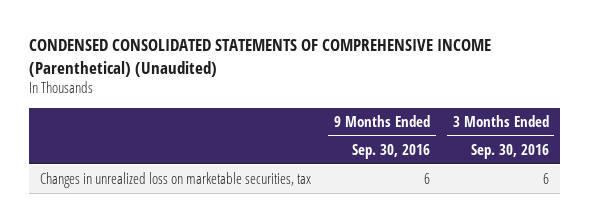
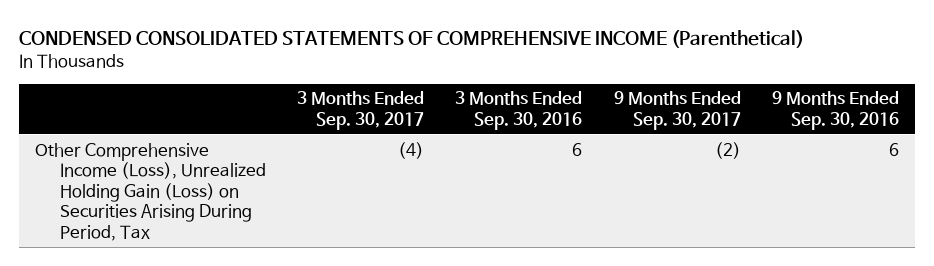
[28,39,491,77] CONDENSED CONSOLIDATED STATEMENTS OF COMPREHENSIVE INCOME (Parenthetical) (Unaudited) -> [18,29,804,48] CONDENSED CONSOLIDATED STATEMENTS OF COMPREHENSIVE INCOME (Parenthetical)
none -> [296,91,424,130] 3 Months Ended Sep. 30, 2017
none -> [613,91,741,130] 9 Months Ended Sep. 30, 2017
[40,172,312,189] Changes in unrealized loss on marketable securities, tax -> [34,142,266,241] Other Comprehensive Income (Loss), Unrealized Holding Gain (Loss) on Securities Arising During Period, Tax

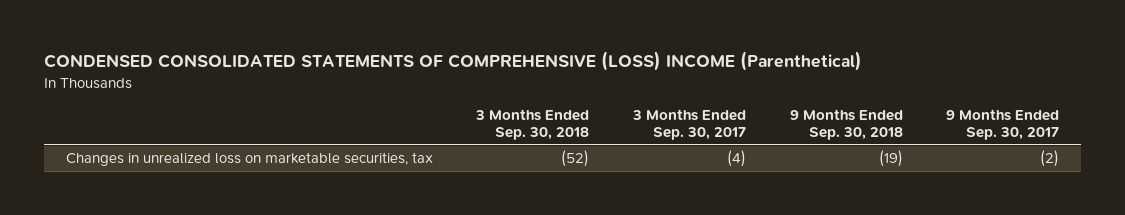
[18,29,804,48] CONDENSED CONSOLIDATED STATEMENTS OF COMPREHENSIVE INCOME (Parenthetical) -> [43,51,862,72] CONDENSED CONSOLIDATED STATEMENTS OF COMPREHENSIVE (LOSS) INCOME (Parenthetical)
[455,91,583,130] 3 Months Ended Sep. 30, 2016 -> none
[772,91,900,130] 9 Months Ended Sep. 30, 2016 -> none
none -> [475,108,590,141] 3 Months Ended Sep. 30, 2018
none -> [789,108,903,141] 9 Months Ended Sep. 30, 2018
[34,142,266,241] Other Comprehensive Income (Loss), Unrealized Holding Gain (Loss) on Securities Arising During Period, Tax -> [65,152,433,167] Changes in unrealized loss on marketable securities, tax

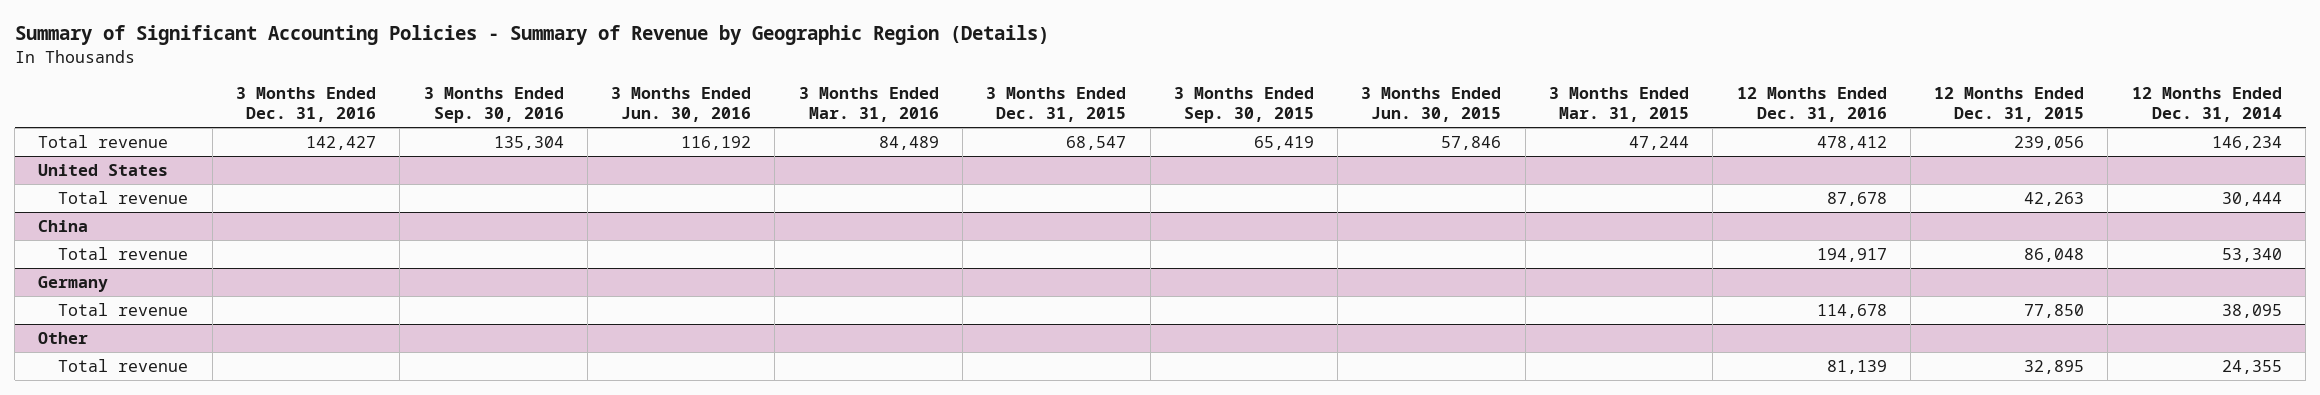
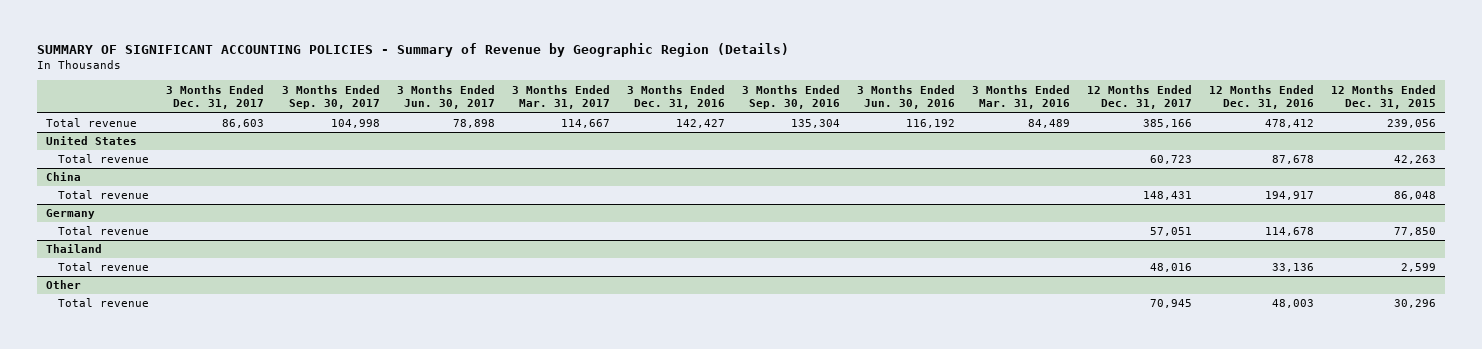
[14,25,1049,46] Summary of Significant Accounting Policies - Summary of Revenue by Geographic Region (Details) -> [37,43,790,58] SUMMARY OF SIGNIFICANT ACCOUNTING POLICIES - Summary of Revenue by Geographic Region (Details)
[986,87,1127,123] 3 Months Ended Dec. 31, 2015 -> none
[1173,87,1314,124] 3 Months Ended Sep. 30, 2015 -> none
[1361,87,1502,123] 3 Months Ended Jun. 30, 2015 -> none
[1548,87,1689,123] 3 Months Ended Mar. 31, 2015 -> none
[2131,87,2282,123] 12 Months Ended Dec. 31, 2014 -> none
none -> [166,84,265,110] 3 Months Ended Dec. 31, 2017
none -> [281,84,380,110] 3 Months Ended Sep. 30, 2017
none -> [396,84,495,110] 3 Months Ended Jun. 30, 2017
none -> [511,84,610,110] 3 Months Ended Mar. 31, 2017
none -> [1087,84,1193,110] 12 Months Ended Dec. 31, 2017
none -> [45,244,102,254] Thailand
none -> [58,262,150,272] Total revenue
[1826,359,1887,374] 81,139 -> [1272,299,1315,309] 48,003
[2024,359,2085,374] 32,895 -> [1394,299,1437,309] 30,296

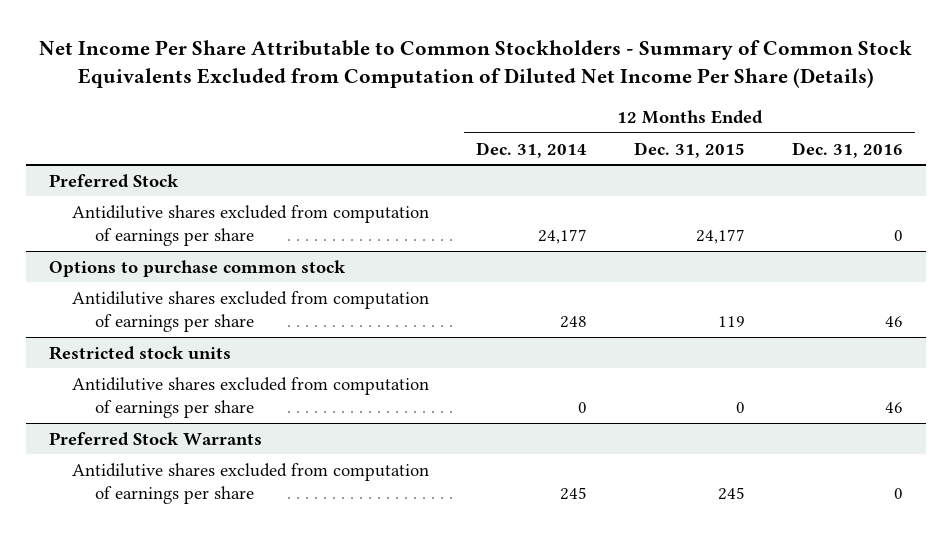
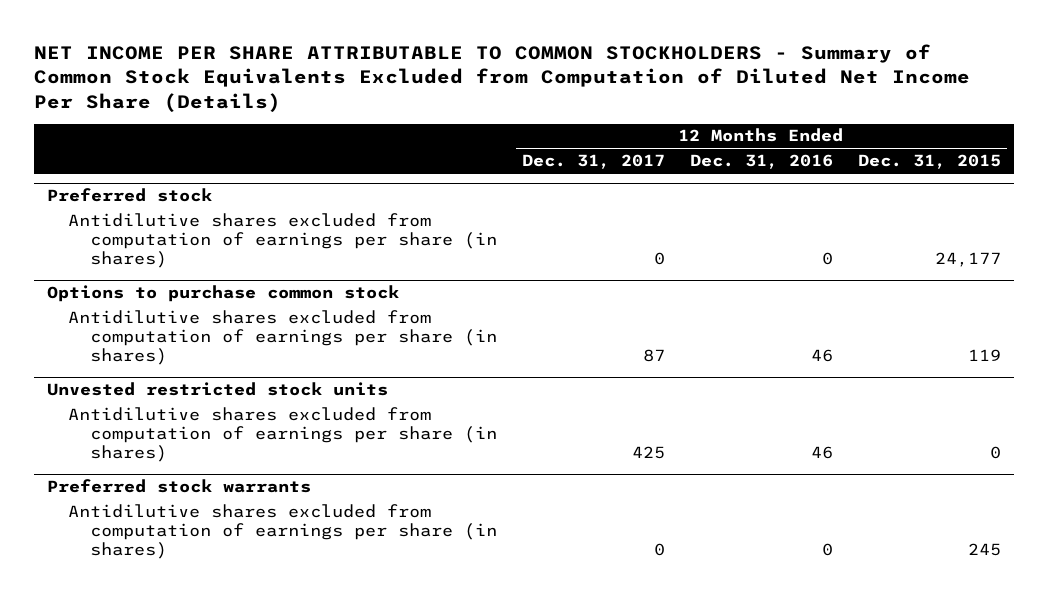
[39,39,913,89] Net Income Per Share Attributable to Common Stockholders - Summary of Common Stock Equivalents Excluded from Computation of Diluted Net Income Per Share (Details) -> [34,43,971,112] NET INCOME PER SHARE ATTRIBUTABLE TO COMMON STOCKHOLDERS - Summary of Common Stock Equivalents Excluded from Computation of Diluted Net Income Per Share (Details)
[476,141,588,158] Dec. 31, 2014 -> none
none -> [521,154,665,170] Dec. 31, 2017
[49,173,180,188] Preferred Stock -> [46,188,212,203] Preferred stock
[72,204,430,247] Antidilutive shares excluded from computation of earnings per share -> [68,212,497,269] Antidilutive shares excluded from computation of earnings per share (in shares)
[72,290,430,333] Antidilutive shares excluded from computation of earnings per share -> [68,309,497,366] Antidilutive shares excluded from computation of earnings per share (in shares)
[49,345,232,360] Restricted stock units -> [46,382,388,397] Unvested restricted stock units
[72,376,430,419] Antidilutive shares excluded from computation of earnings per share -> [68,406,497,463] Antidilutive shares excluded from computation of earnings per share (in shares)
[49,431,263,446] Preferred Stock Warrants -> [46,479,311,494] Preferred stock warrants
[72,462,430,505] Antidilutive shares excluded from computation of earnings per share -> [68,503,497,560] Antidilutive shares excluded from computation of earnings per share (in shares)

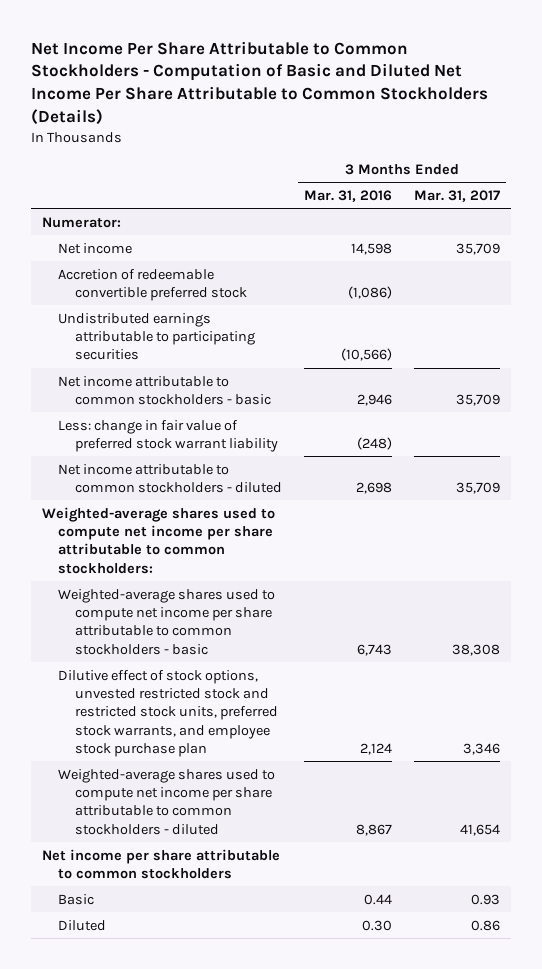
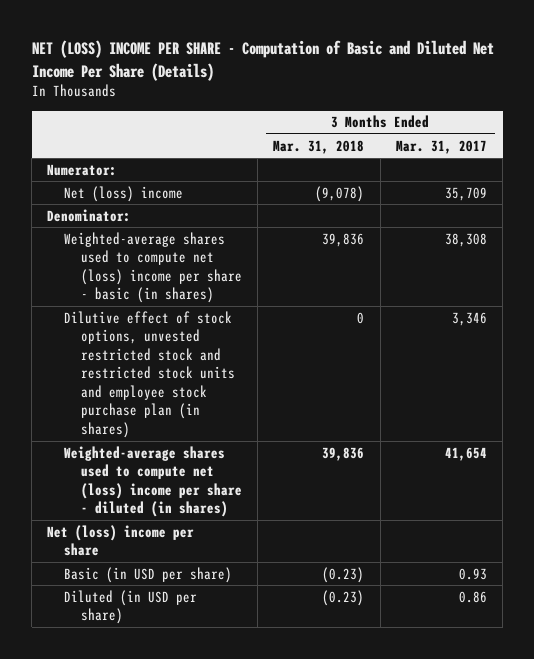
[30,40,488,125] Net Income Per Share Attributable to Common Stockholders - Computation of Basic and Diluted Net Income Per Share Attributable to Common Stockholders (Details) -> [31,40,494,81] NET (LOSS) INCOME PER SHARE - Computation of Basic and Diluted Net Income Per Share (Details)
[303,189,392,202] Mar. 31, 2016 -> none
none -> [273,139,365,154] Mar. 31, 2018
[58,268,247,301] Accretion of redeemable convertible preferred stock -> none
[58,312,255,361] Undistributed earnings attributable to participating securities -> none
[58,375,271,405] Net income attributable to common stockholders - basic -> none
[58,419,278,452] Less: change in fair value of preferred stock warrant liability -> none
[58,463,282,493] Net income attributable to common stockholders - diluted -> none
[58,242,133,254] Net income -> [64,185,184,202] Net (loss) income
[41,506,275,574] Weighted-average shares used to compute net income per share attributable to common stockholders: -> [47,208,132,222] Denominator:
[58,588,276,655] Weighted-average shares used to compute net income per share attributable to common stockholders - basic -> [64,231,243,304] Weighted-average shares used to compute net (loss) income per share - basic (in shares)
[58,669,278,758] Dilutive effect of stock options, unvested restricted stock and restricted stock units, preferred stock warrants, and employee stock purchase plan -> [64,310,236,438] Dilutive effect of stock options, unvested restricted stock and restricted stock units and employee stock purchase plan (in shares)
[58,768,276,835] Weighted-average shares used to compute net income per share attributable to common stockholders - diluted -> [64,445,243,518] Weighted-average shares used to compute net (loss) income per share - diluted (in shares)
[41,848,280,879] Net income per share attributable to common stockholders -> [47,524,195,557] Net (loss) income per share
[58,893,95,905] Basic -> [64,566,233,583] Basic (in USD per share)
[58,919,107,931] Diluted -> [64,589,198,625] Diluted (in USD per share)

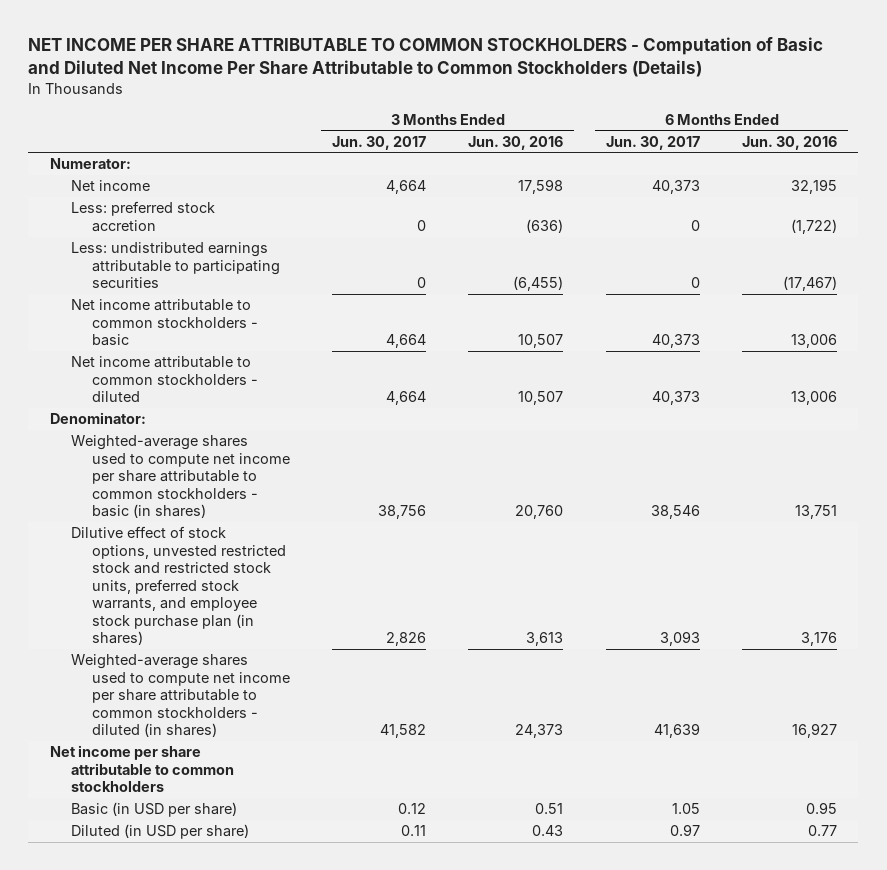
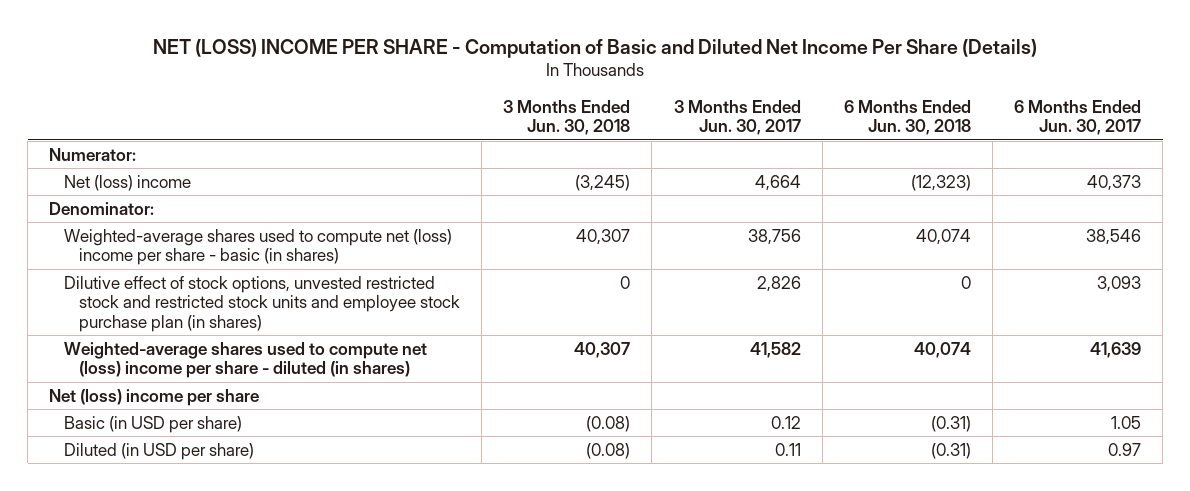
[28,37,824,77] NET INCOME PER SHARE ATTRIBUTABLE TO COMMON STOCKHOLDERS - Computation of Basic and Diluted Net Income Per Share Attributable to Common Stockholders (Details) -> [153,38,1038,58] NET (LOSS) INCOME PER SHARE - Computation of Basic and Diluted Net Income Per Share (Details)
[468,135,564,150] Jun. 30, 2016 -> none
[742,135,838,150] Jun. 30, 2016 -> none
none -> [503,99,631,136] 3 Months Ended Jun. 30, 2018
none -> [843,99,971,136] 6 Months Ended Jun. 30, 2018
[70,201,215,232] Less: preferred stock accretion -> none
[70,242,280,289] Less: undistributed earnings attributable to participating securities -> none
[70,299,258,347] Net income attributable to common stockholders - basic -> none
[70,356,258,403] Net income attributable to common stockholders - diluted -> none
[70,180,150,192] Net income -> [64,174,192,191] Net (loss) income
[70,435,290,519] Weighted-average shares used to compute net income per share attributable to common stockholders - basic (in shares) -> [64,228,453,266] Weighted-average shares used to compute net (loss) income per share - basic (in shares)
[70,526,286,646] Dilutive effect of stock options, unvested restricted stock and restricted stock units, preferred stock warrants, and employee stock purchase plan (in shares) -> [64,275,461,332] Dilutive effect of stock options, unvested restricted stock and restricted stock units and employee stock purchase plan (in shares)
[70,654,290,738] Weighted-average shares used to compute net income per share attributable to common stockholders - diluted (in shares) -> [64,341,428,379] Weighted-average shares used to compute net (loss) income per share - diluted (in shares)
[49,745,234,793] Net income per share attributable to common stockholders -> [49,388,260,406] Net (loss) income per share

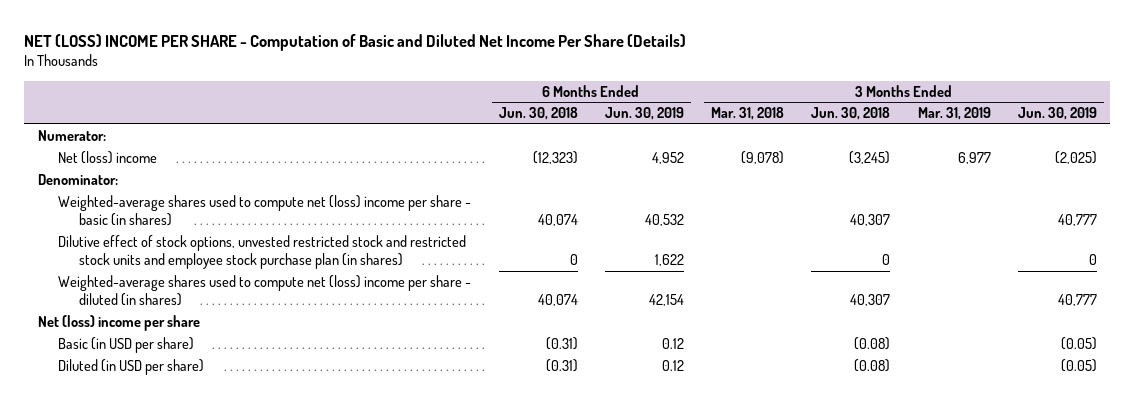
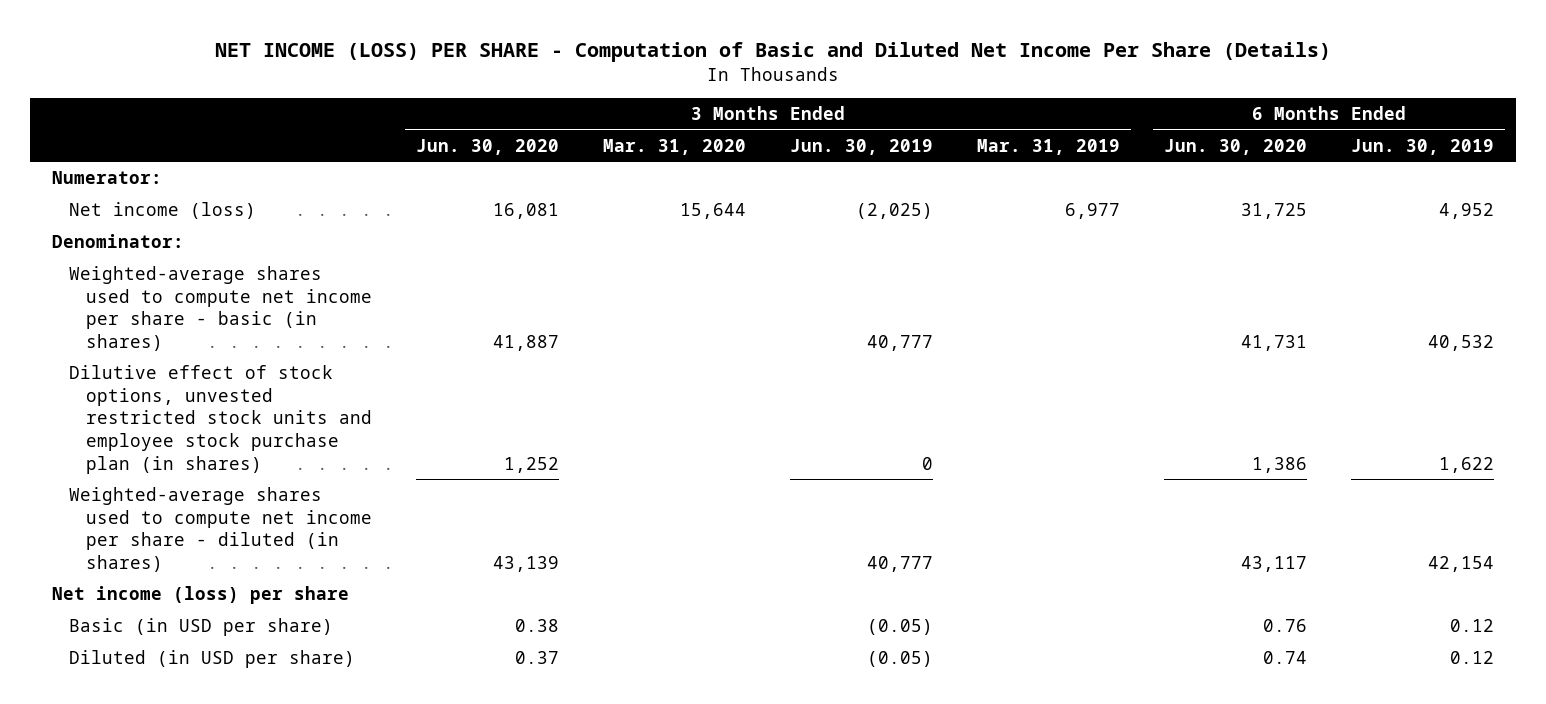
[24,33,687,51] NET (LOSS) INCOME PER SHARE - Computation of Basic and Diluted Net Income Per Share (Details) -> [214,41,1331,62] NET INCOME (LOSS) PER SHARE - Computation of Basic and Diluted Net Income Per Share (Details)
[498,107,578,121] Jun. 30, 2018 -> none
[711,107,785,121] Mar. 31, 2018 -> none
[811,107,891,121] Jun. 30, 2018 -> none
none -> [415,138,559,155] Jun. 30, 2020
none -> [602,138,746,155] Mar. 31, 2020
none -> [1163,138,1307,155] Jun. 30, 2020
[58,151,158,165] Net (loss) income -> [68,202,256,220] Net income (loss)
[58,195,472,227] Weighted-average shares used to compute net (loss) income per share - basic (in shares) -> [68,266,372,351] Weighted-average shares used to compute net income per share - basic (in shares)
[58,235,467,270] Dilutive effect of stock options, unvested restricted stock and restricted stock units and employee stock purchase plan (in shares) -> [68,365,372,474] Dilutive effect of stock options, unvested restricted stock units and employee stock purchase plan (in shares)
[58,275,472,307] Weighted-average shares used to compute net (loss) income per share - diluted (in shares) -> [68,487,372,572] Weighted-average shares used to compute net income per share - diluted (in shares)
[38,315,201,332] Net (loss) income per share -> [51,586,349,605] Net income (loss) per share

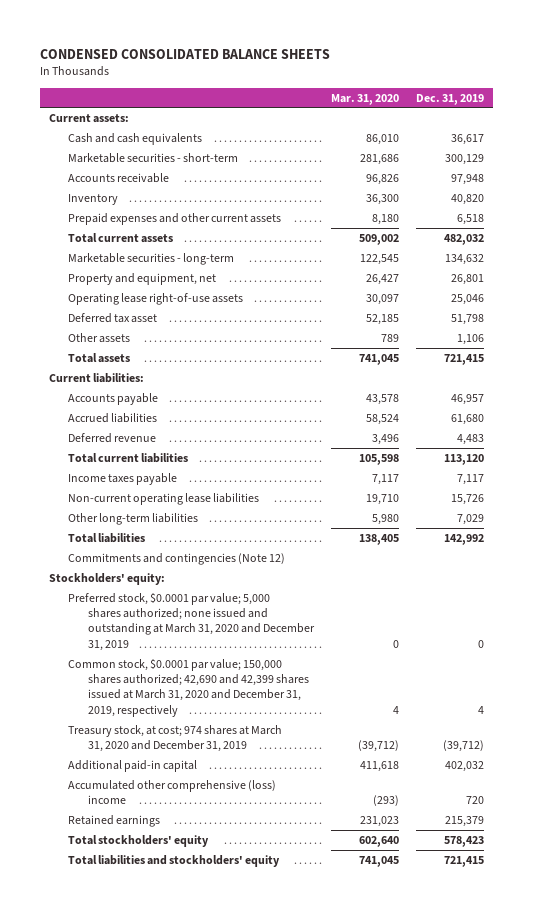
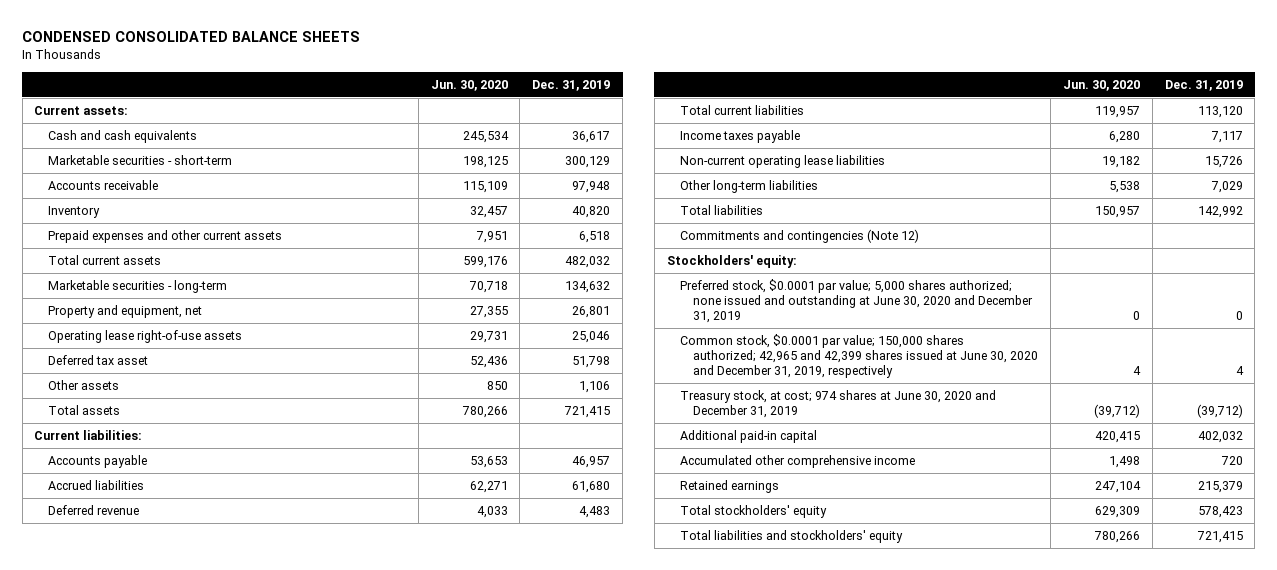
[331,93,400,105] Mar. 31, 2020 -> none
none -> [430,79,508,91] Jun. 30, 2020
[68,592,315,651] Preferred stock, $0.0001 par value; 5,000 shares authorized; none issued and outstanding at March 31, 2020 and December 31, 2019 -> [680,278,1034,323] Preferred stock, $0.0001 par value; 5,000 shares authorized; none issued and outstanding at June 30, 2020 and December 31, 2019
[68,658,309,717] Common stock, $0.0001 par value; 150,000 shares authorized; 42,690 and 42,399 shares issued at March 31, 2020 and December 31, 2019, respectively -> [680,333,1039,378] Common stock, $0.0001 par value; 150,000 shares authorized; 42,965 and 42,399 shares issued at June 30, 2020 and December 31, 2019, respectively
[68,724,283,753] Treasury stock, at cost; 974 shares at March 31, 2020 and December 31, 2019 -> [680,389,997,418] Treasury stock, at cost; 974 shares at June 30, 2020 and December 31, 2019
[68,779,277,805] Accumulated other comprehensive (loss) income -> [680,454,916,468] Accumulated other comprehensive income

